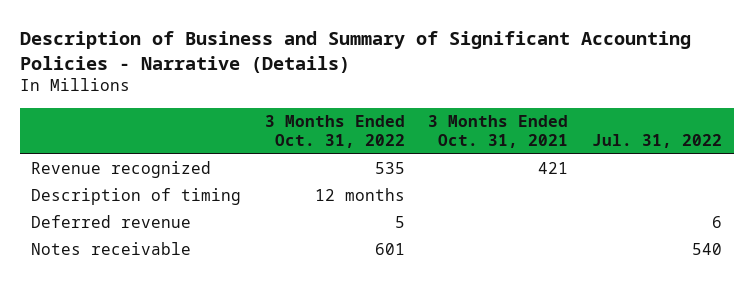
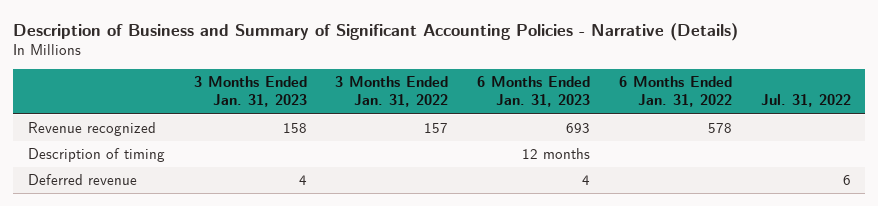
[264,114,405,149] 3 Months Ended Oct. 31, 2022 -> none
[428,114,569,149] 3 Months Ended Oct. 31, 2021 -> none
none -> [193,76,307,108] 3 Months Ended Jan. 31, 2023
none -> [335,76,449,108] 3 Months Ended Jan. 31, 2022
none -> [477,76,591,108] 6 Months Ended Jan. 31, 2023
none -> [618,76,732,108] 6 Months Ended Jan. 31, 2022
[31,242,192,256] Notes receivable -> none

